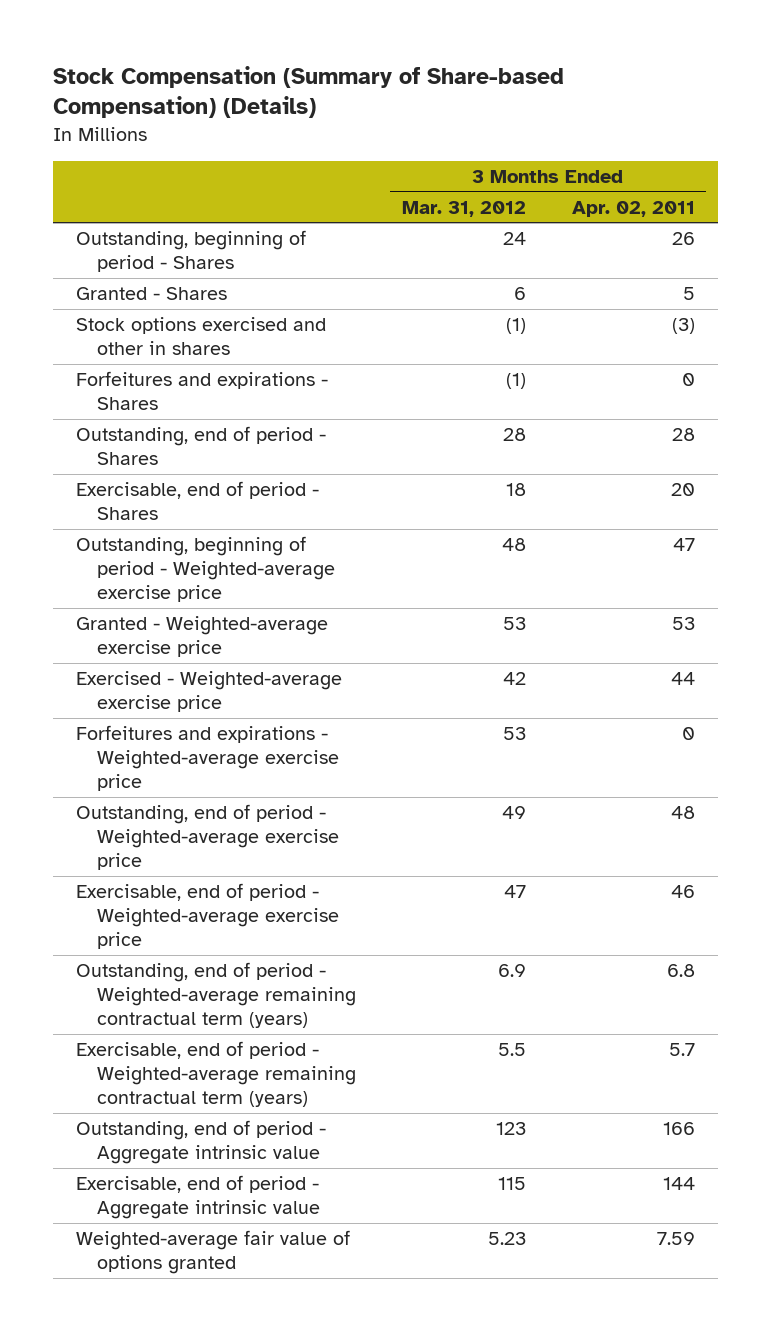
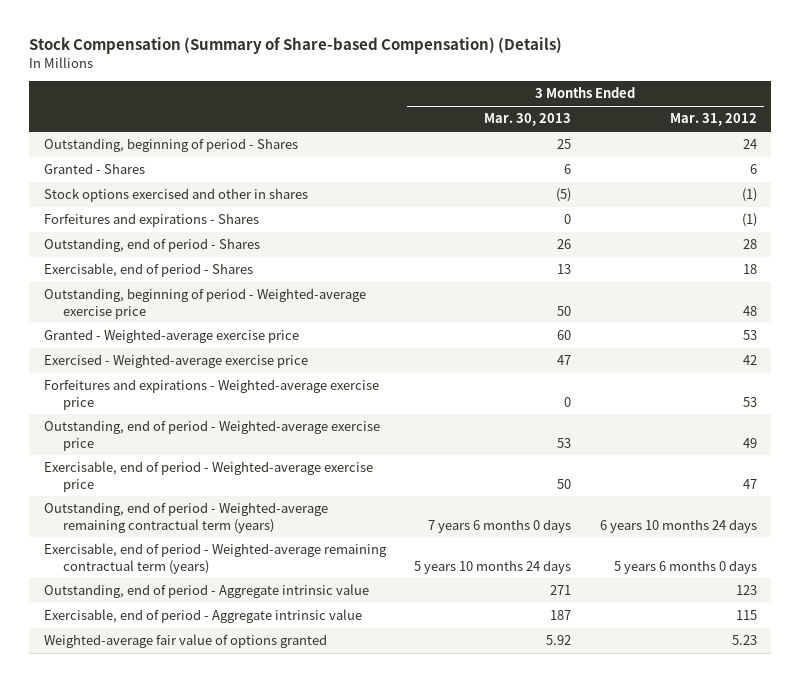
[571,200,695,217] Apr. 02, 2011 -> none
none -> [484,113,572,127] Mar. 30, 2013
[497,964,526,978] 6.9 -> [599,518,757,533] 6 years 10 months 24 days
[497,1043,526,1057] 5.5 -> [613,559,757,574] 5 years 6 months 0 days

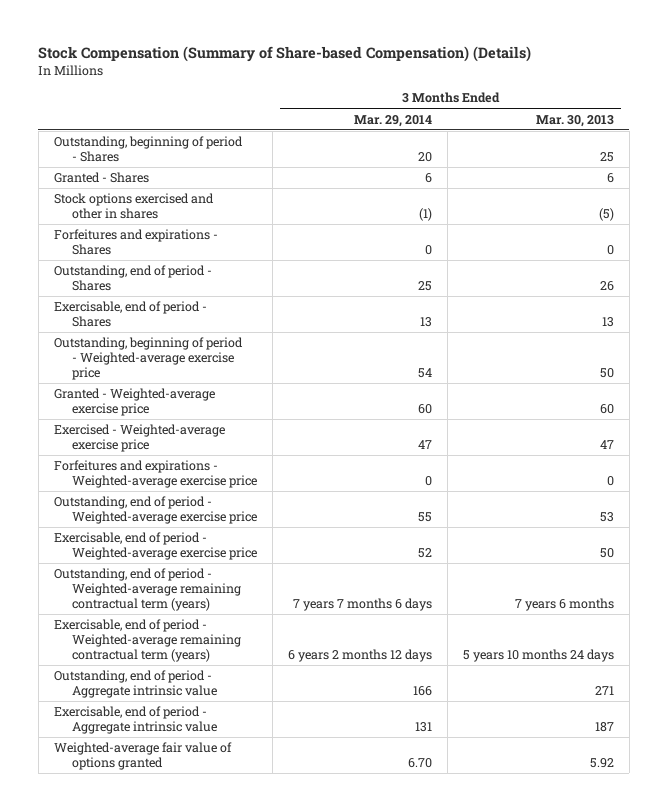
[669,113,757,127] Mar. 31, 2012 -> none
none -> [353,114,432,127] Mar. 29, 2014
[428,518,572,533] 7 years 6 months 0 days -> [514,598,614,612] 7 years 6 months

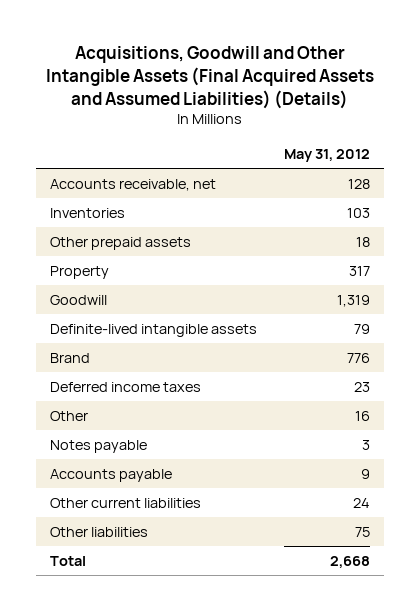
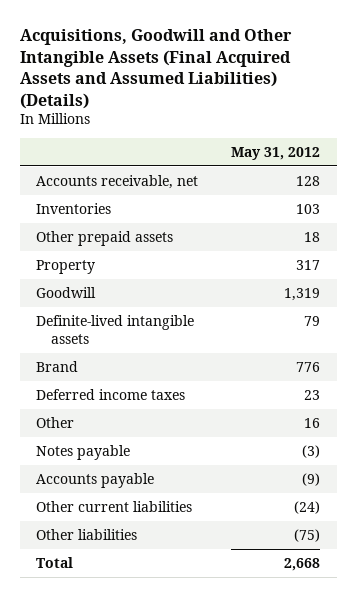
[362,440,371,451] 3 -> [302,444,321,458] (3)
[361,469,371,480] 9 -> [302,472,321,486] (9)
[353,498,371,509] 24 -> [294,500,321,514] (24)
[355,527,371,538] 75 -> [294,528,321,542] (75)

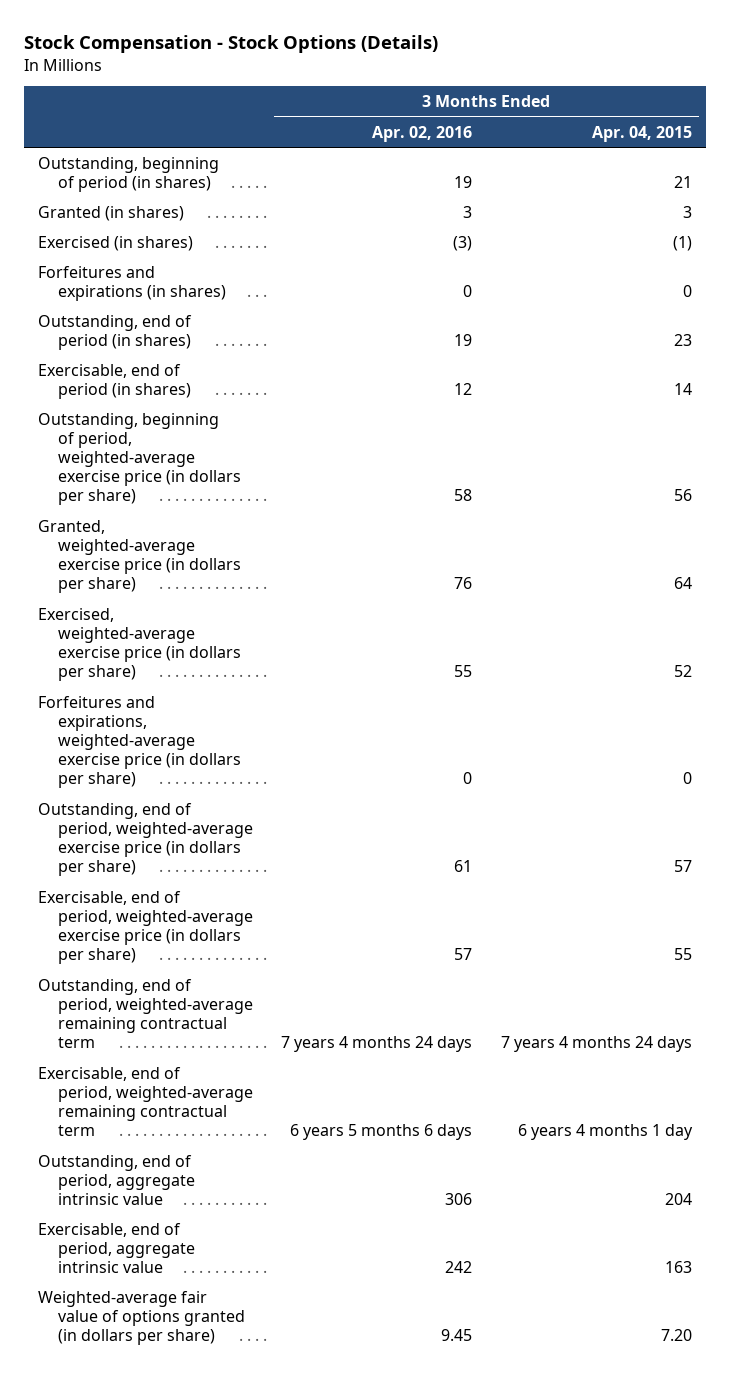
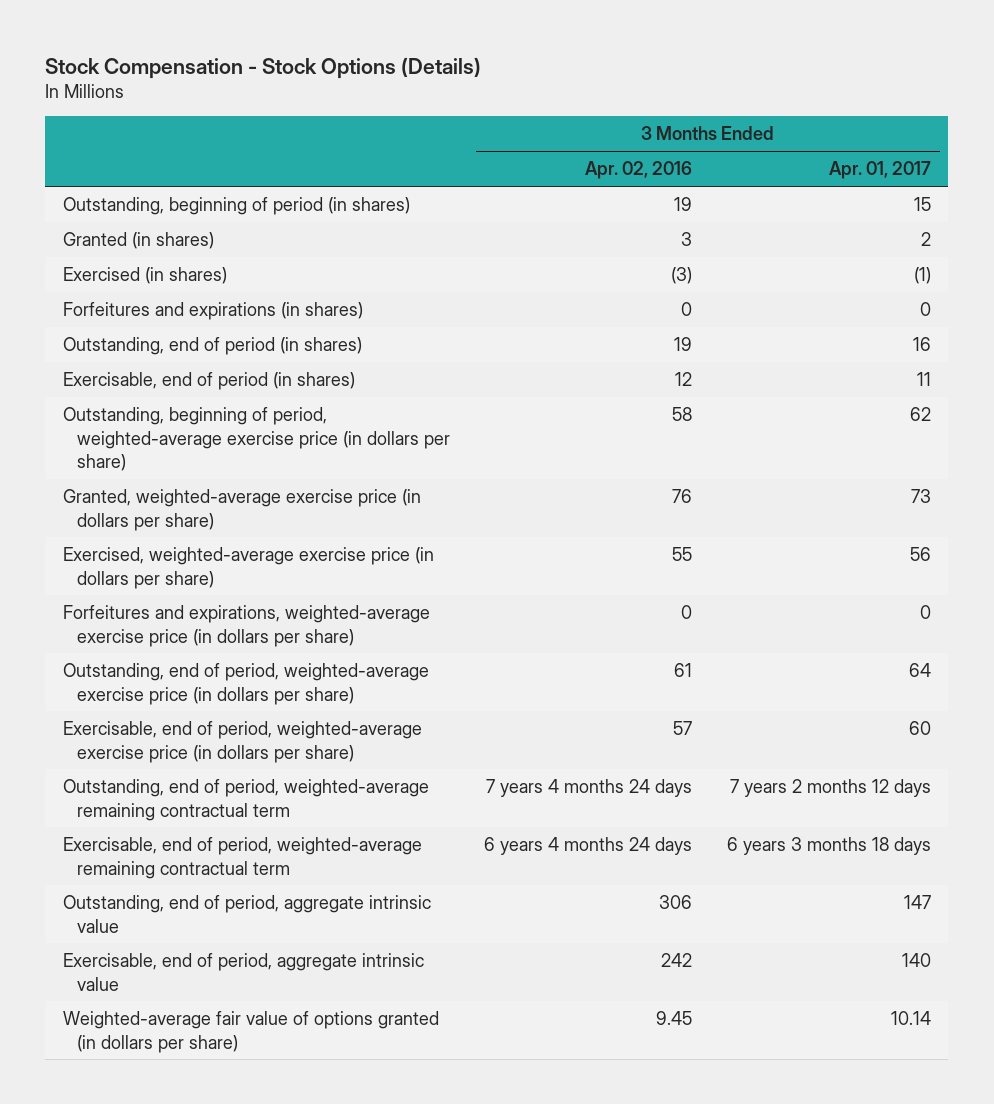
[591,125,692,142] Apr. 04, 2015 -> none
none -> [829,161,932,180] Apr. 01, 2017
[290,1124,473,1141] 6 years 5 months 6 days -> [484,837,693,856] 6 years 4 months 24 days

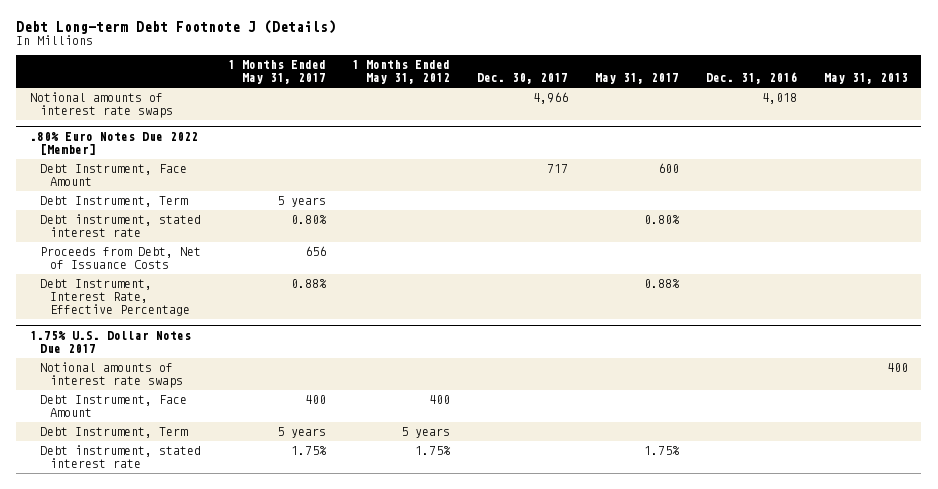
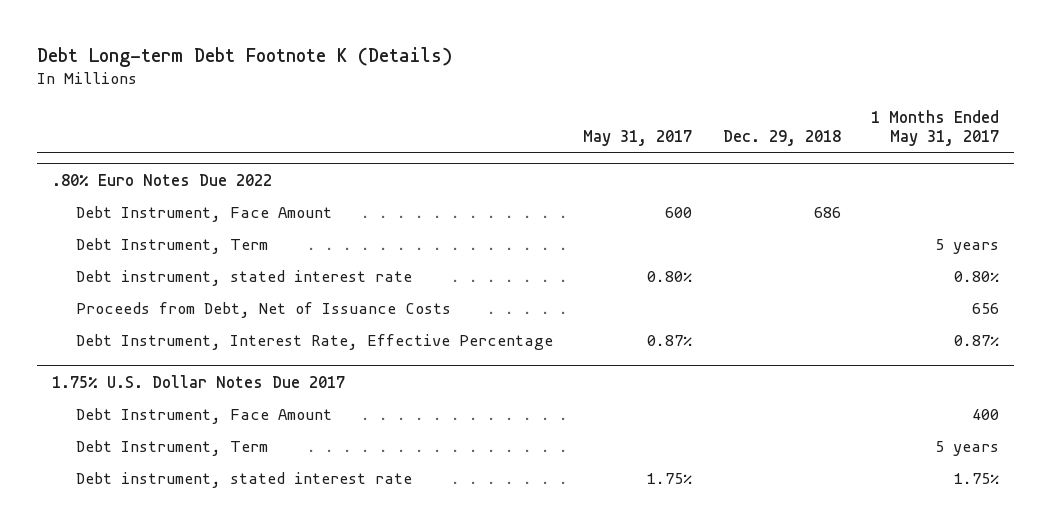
[16,19,337,34] Debt Long-term Debt Footnote J (Details) -> [36,47,452,68] Debt Long-term Debt Footnote K (Details)
[352,60,451,85] 1 Months Ended May 31, 2012 -> none
[477,73,569,85] Dec. 30, 2017 -> none
[705,72,797,85] Dec. 31, 2016 -> none
[823,73,908,85] May 31, 2013 -> none
none -> [722,130,841,147] Dec. 29, 2018
[29,92,173,119] Notional amounts of interest rate swaps -> none
[29,131,198,155] .80% Euro Notes Due 2022 [Member] -> [51,173,272,186] .80% Euro Notes Due 2022
[290,279,327,289] 0.88% -> [953,334,999,346] 0.87%
[644,279,681,289] 0.88% -> [647,334,693,346] 0.87%
[39,362,183,389] Notional amounts of interest rate swaps -> none

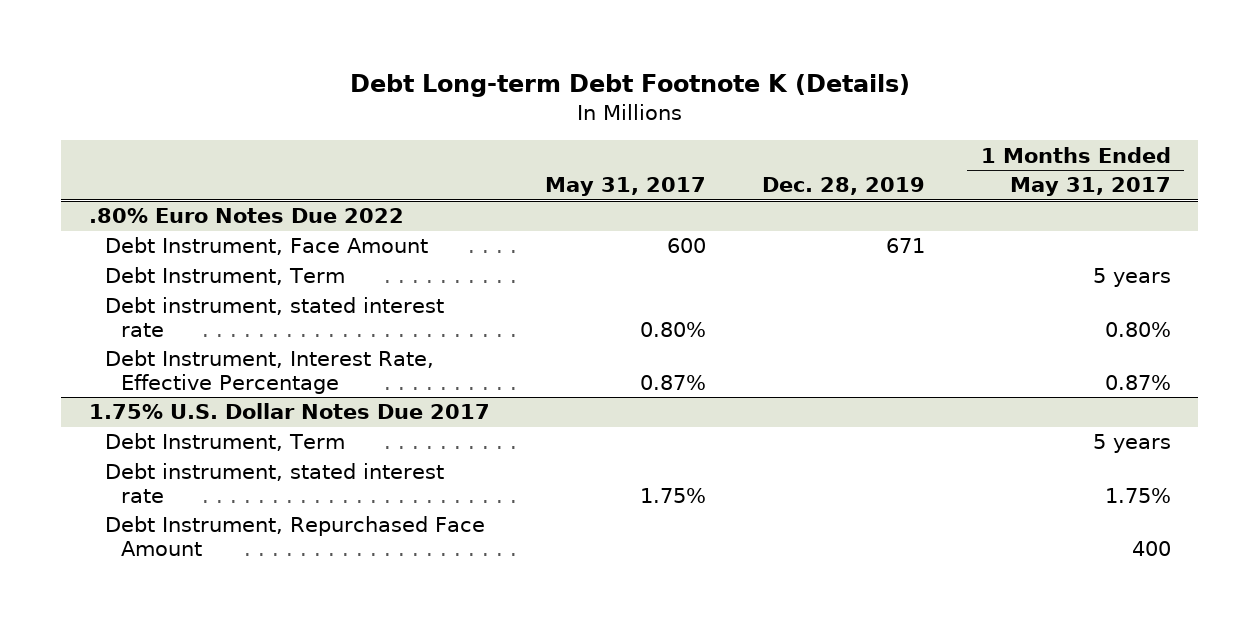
[722,130,841,147] Dec. 29, 2018 -> none
none -> [761,177,925,196] Dec. 28, 2019
[75,301,451,318] Proceeds from Debt, Net of Issuance Costs -> none
[75,407,332,424] Debt Instrument, Face Amount -> none
none -> [104,516,485,557] Debt Instrument, Repurchased Face Amount

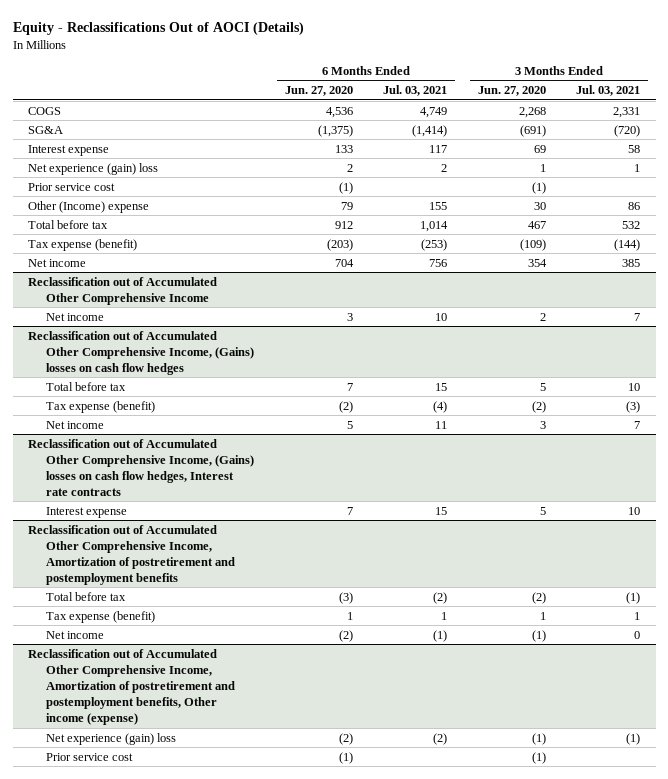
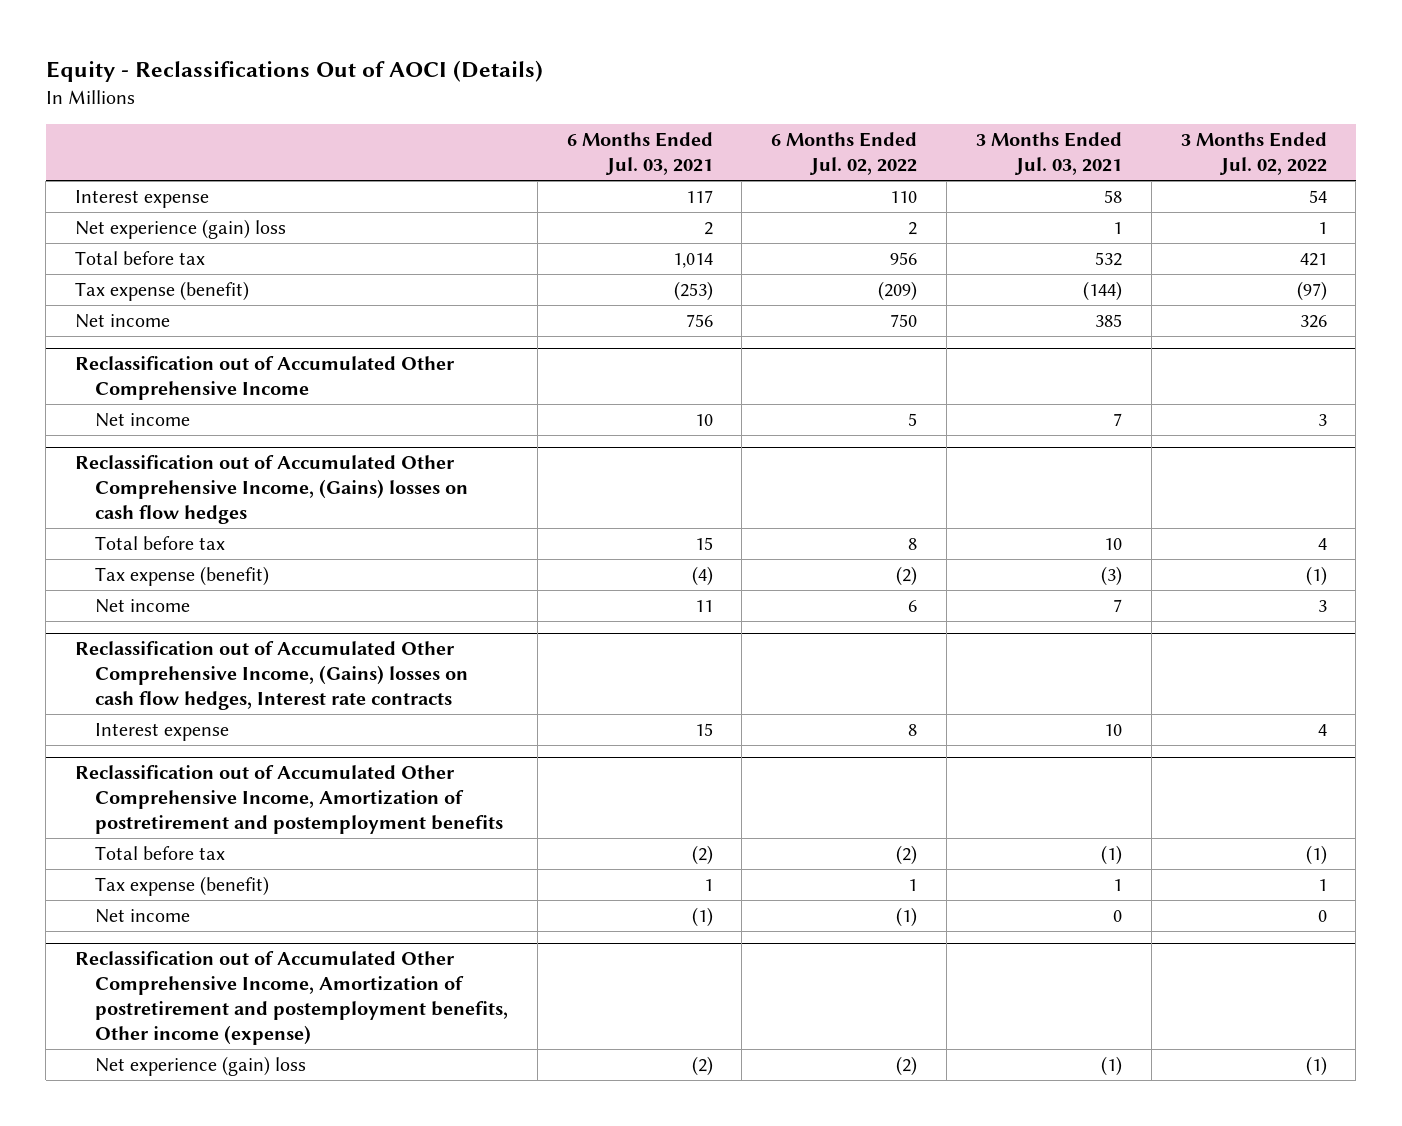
[284,86,353,97] Jun. 27, 2020 -> none
[477,86,546,97] Jun. 27, 2020 -> none
none -> [771,132,918,176] 6 Months Ended Jul. 02, 2022
none -> [1180,132,1327,176] 3 Months Ended Jul. 02, 2022
[28,106,62,115] COGS -> none
[28,125,64,134] SG&A -> none
[28,182,116,191] Prior service cost -> none
[28,200,150,213] Other (Income) expense -> none
[45,752,133,761] Prior service cost -> none

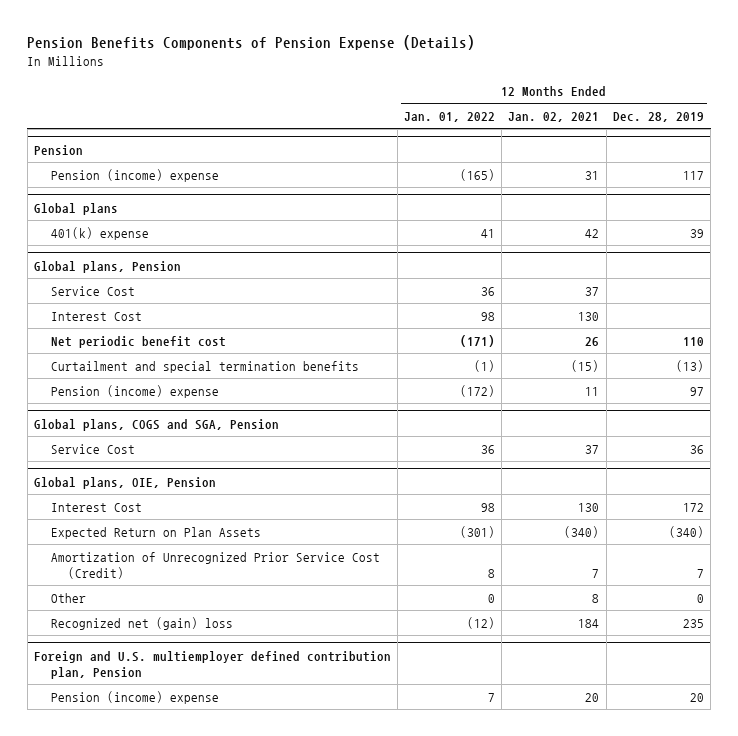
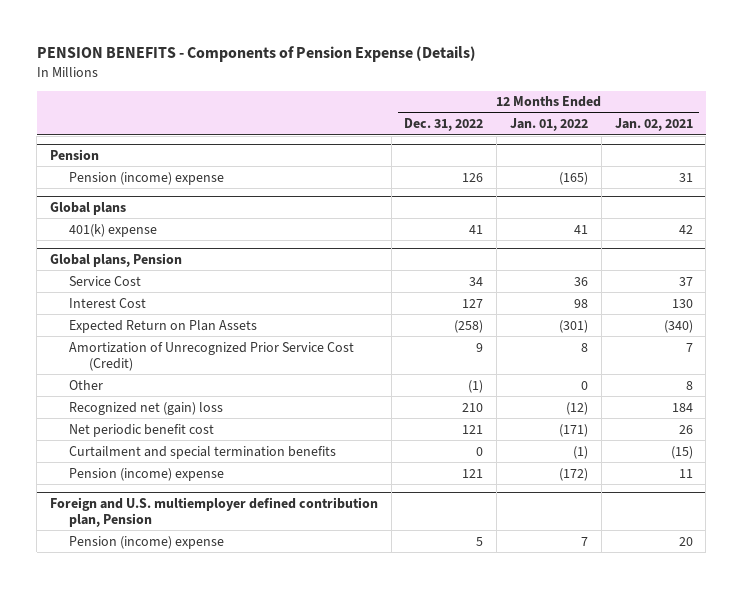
[27,35,476,51] Pension Benefits Components of Pension Expense (Details) -> [36,46,476,63] PENSION BENEFITS - Components of Pension Expense (Details)
[612,111,704,122] Dec. 28, 2019 -> none
none -> [404,118,484,132] Dec. 31, 2022
[33,418,279,431] Global plans, COGS and SGA, Pension -> none
[51,443,136,454] Service Cost -> none
[33,476,216,489] Global plans, OIE, Pension -> none
[51,502,143,512] Interest Cost -> none
[51,335,227,348] Net periodic benefit cost -> [69,423,215,437] Net periodic benefit cost
[51,360,360,373] Curtailment and special termination benefits -> [69,445,337,459] Curtailment and special termination benefits
[51,384,220,398] Pension (income) expense -> [69,467,225,481] Pension (income) expense

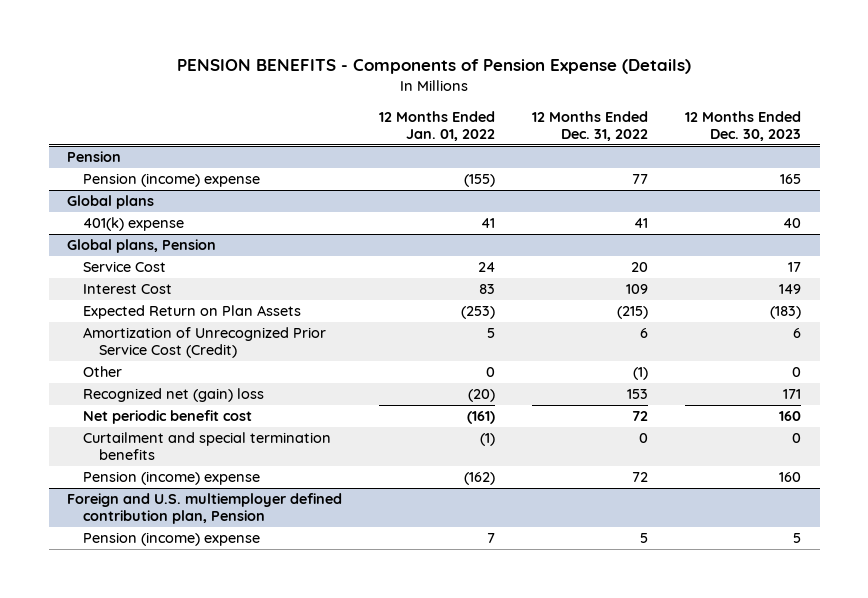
[614,118,693,132] Jan. 02, 2021 -> none
none -> [685,110,802,142] 12 Months Ended Dec. 30, 2023
[462,172,484,182] 126 -> [632,174,649,185] 77
[559,171,589,185] (165) -> [464,174,496,188] (155)
[469,276,484,286] 34 -> [631,262,649,273] 20
[574,276,589,286] 36 -> [478,262,496,273] 24
[462,298,484,308] 127 -> [626,284,649,295] 109
[574,298,589,308] 98 -> [479,284,496,295] 83
[454,319,484,333] (258) -> [617,306,649,320] (215)
[559,319,589,333] (301) -> [461,306,496,320] (253)
[476,342,484,352] 9 -> [640,328,649,339] 6
[581,342,589,352] 8 -> [487,328,496,339] 5
[462,402,484,412] 210 -> [627,389,649,400] 153
[566,401,589,415] (12) -> [468,389,496,403] (20)
[462,424,484,434] 121 -> [632,411,649,422] 72
[559,423,589,437] (171) -> [467,411,496,425] (161)
[462,468,484,478] 121 -> [632,472,649,483] 72
[559,467,589,481] (172) -> [464,472,496,486] (162)

